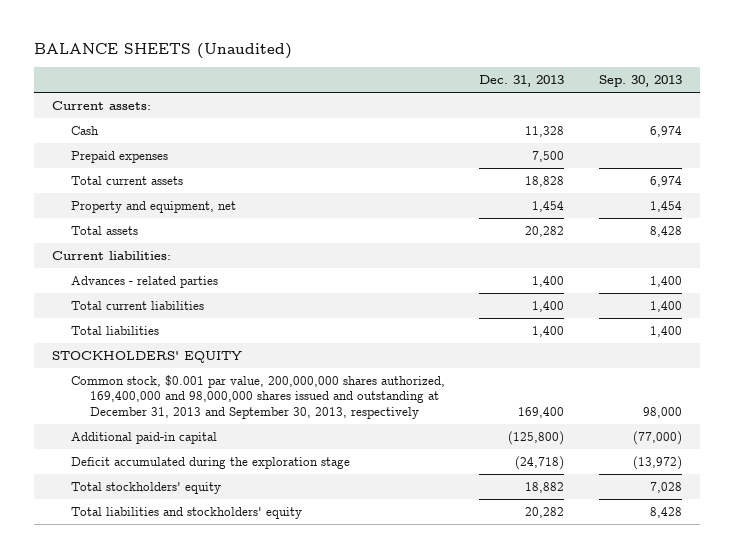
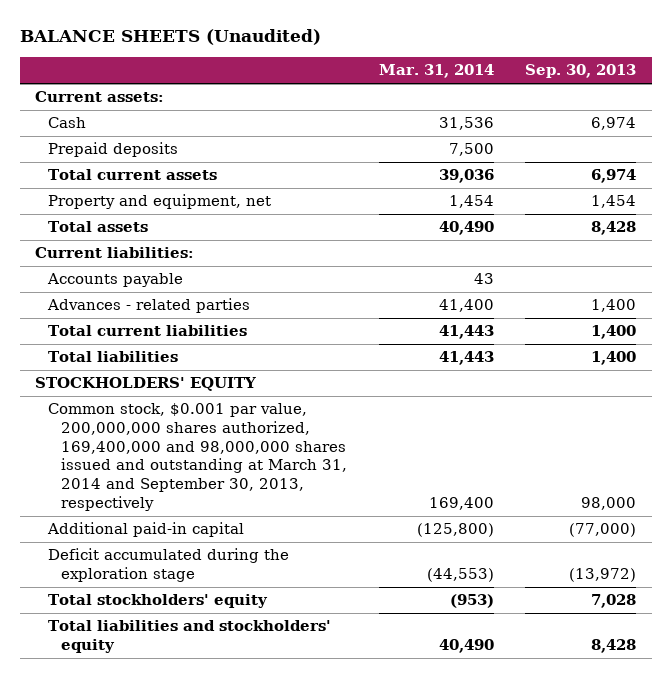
[479,75,565,88] Dec. 31, 2013 -> none
none -> [378,64,494,79] Mar. 31, 2014
[70,151,168,164] Prepaid expenses -> [48,142,179,158] Prepaid deposits
none -> [47,273,184,288] Accounts payable
[70,375,445,419] Common stock, $0.001 par value, 200,000,000 shares authorized, 169,400,000 and 98,000,000 shares issued and outstanding at December 31, 2013 and September 30, 2013, respectively -> [48,403,348,511] Common stock, $0.001 par value, 200,000,000 shares authorized, 169,400,000 and 98,000,000 shares issued and outstanding at March 31, 2014 and September 30, 2013, respectively

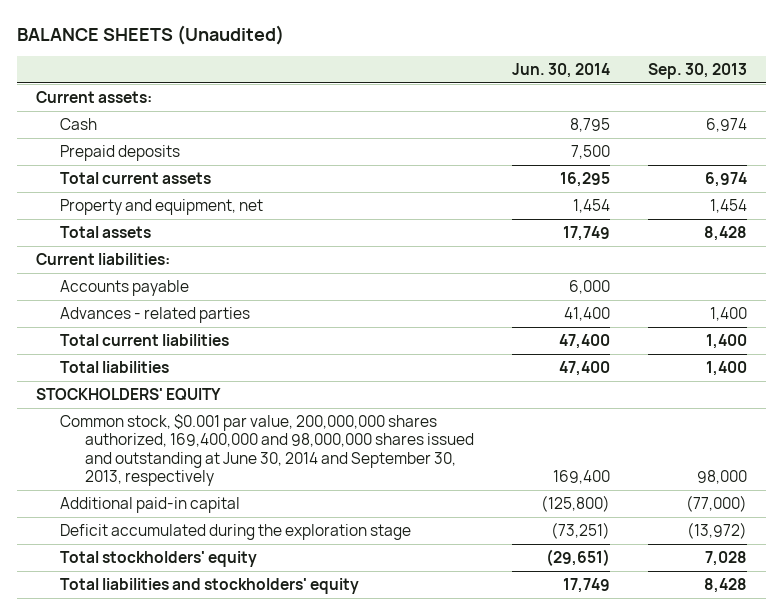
[378,64,494,79] Mar. 31, 2014 -> none
none -> [511,63,610,79] Jun. 30, 2014
[48,403,348,511] Common stock, $0.001 par value, 200,000,000 shares authorized, 169,400,000 and 98,000,000 shares issued and outstanding at March 31, 2014 and September 30, 2013, respectively -> [60,413,474,487] Common stock, $0.001 par value, 200,000,000 shares authorized, 169,400,000 and 98,000,000 shares issued and outstanding at June 30, 2014 and September 30, 2013, respectively

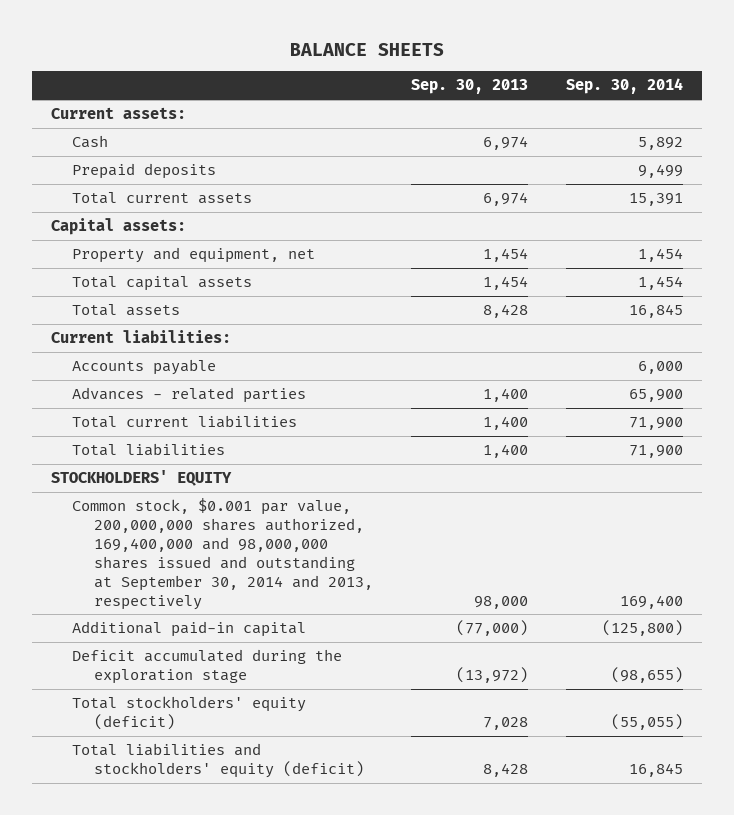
[16,24,284,45] BALANCE SHEETS (Unaudited) -> [290,42,445,56] BALANCE SHEETS
[511,63,610,79] Jun. 30, 2014 -> none
none -> [566,78,684,95] Sep. 30, 2014
none -> [51,218,187,236] Capital assets:
none -> [72,276,253,292] Total capital assets
[60,413,474,487] Common stock, $0.001 par value, 200,000,000 shares authorized, 169,400,000 and 98,000,000 shares issued and outstanding at June 30, 2014 and September 30, 2013, respectively -> [72,498,373,610] Common stock, $0.001 par value, 200,000,000 shares authorized, 169,400,000 and 98,000,000 shares issued and outstanding at September 30, 2014 and 2013, respectively
[60,550,258,567] Total stockholders' equity -> [72,696,307,731] Total stockholders' equity (deficit)
[60,577,360,594] Total liabilities and stockholders' equity -> [72,743,364,779] Total liabilities and stockholders' equity (deficit)

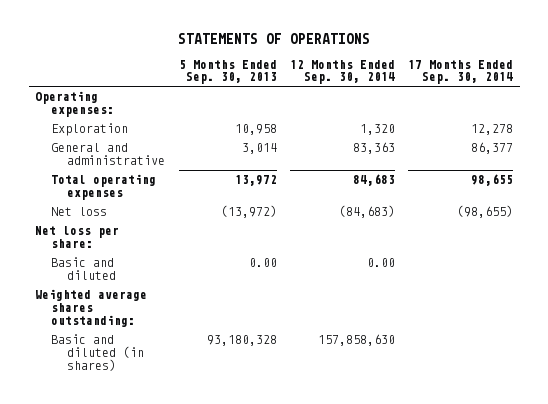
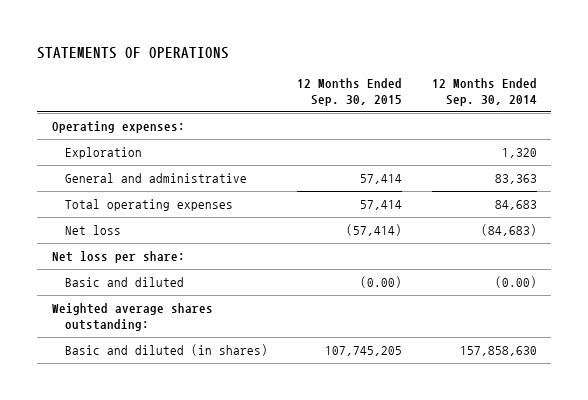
[178,59,277,85] 5 Months Ended Sep. 30, 2013 -> none
[408,59,514,85] 17 Months Ended Sep. 30, 2014 -> none
none -> [297,78,403,107] 12 Months Ended Sep. 30, 2015
[366,258,395,268] 0.00 -> [494,276,537,289] (0.00)

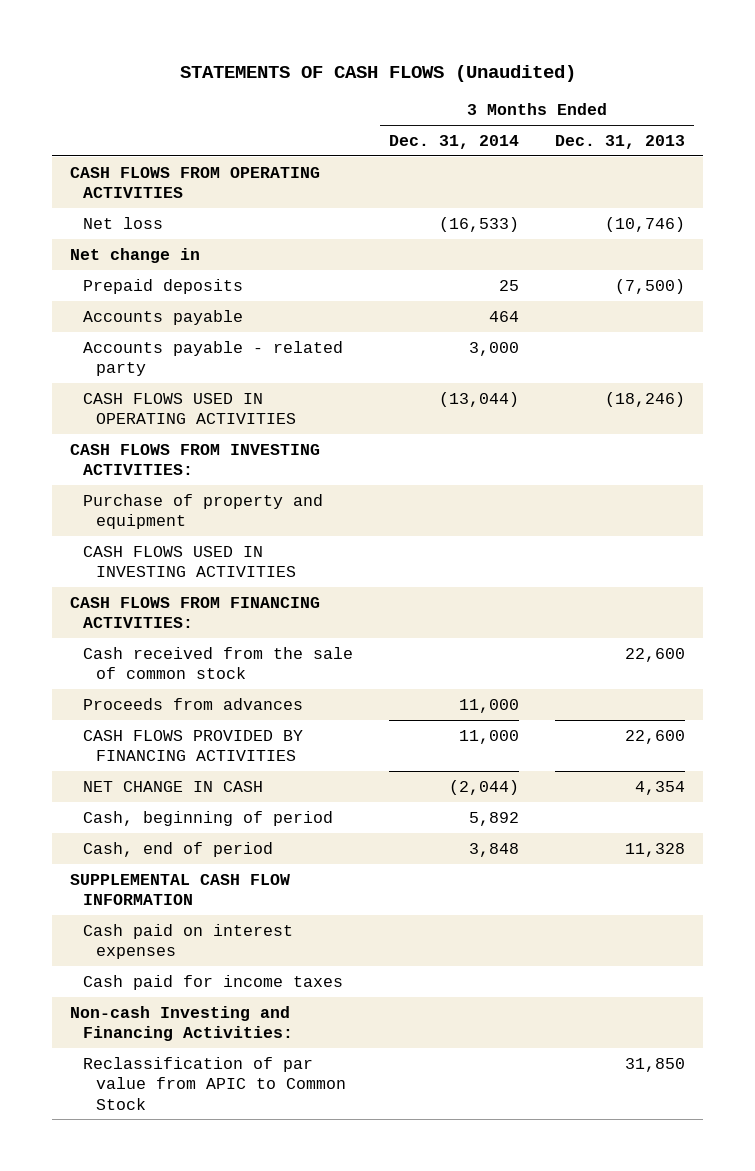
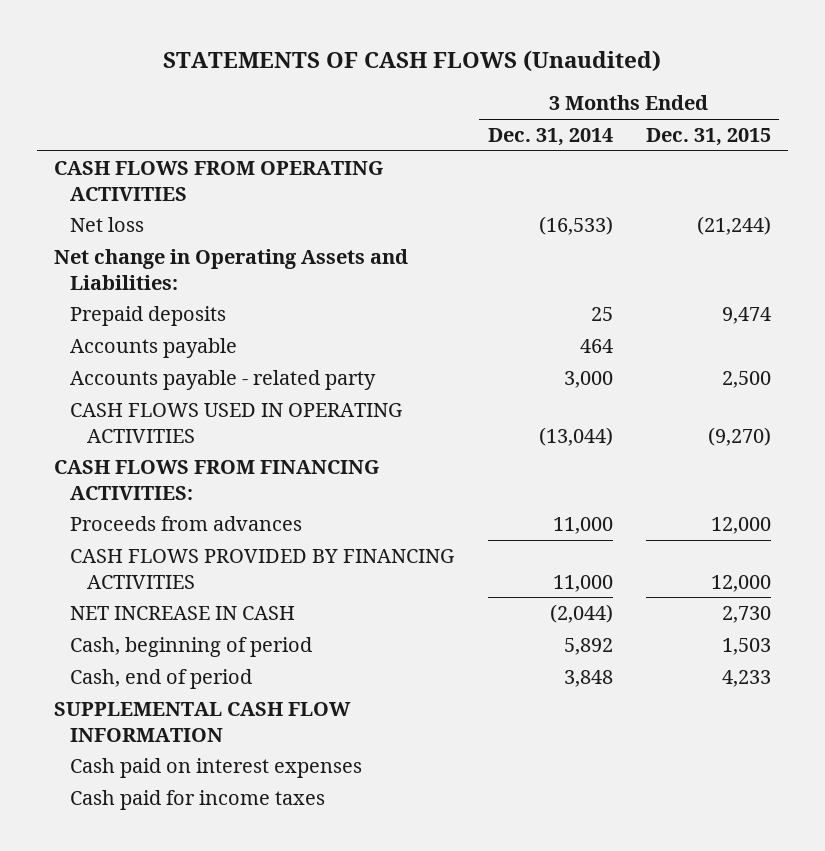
[555,134,686,149] Dec. 31, 2013 -> none
none -> [646,128,772,147] Dec. 31, 2015
[70,247,201,263] Net change in -> [53,248,408,290] Net change in Operating Assets and Liabilities:
[70,443,321,476] CASH FLOWS FROM INVESTING ACTIVITIES: -> none
[82,493,323,530] Purchase of property and equipment -> none
[82,545,296,578] CASH FLOWS USED IN INVESTING ACTIVITIES -> none
[82,646,353,680] Cash received from the sale of common stock -> none
[82,780,263,792] NET CHANGE IN CASH -> [70,605,296,620] NET INCREASE IN CASH
[70,1005,293,1042] Non-cash Investing and Financing Activities: -> none
[82,1056,346,1110] Reclassification of par value from APIC to Common Stock -> none

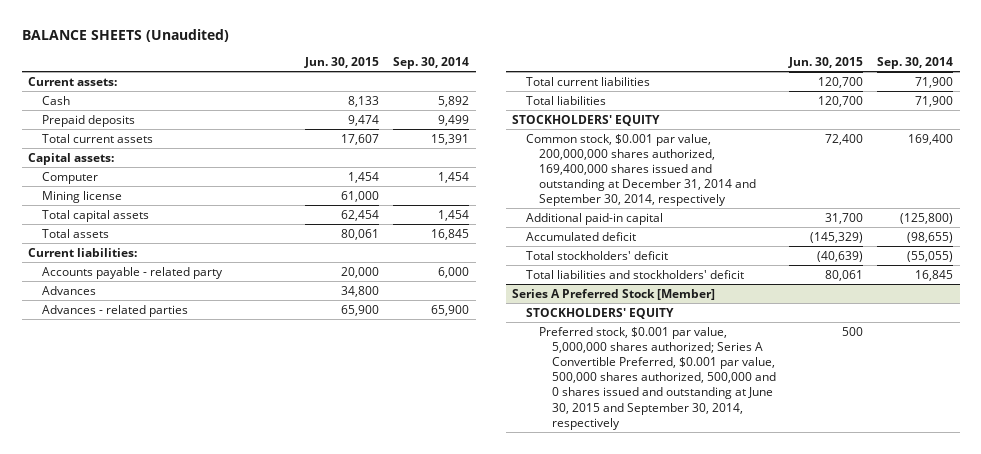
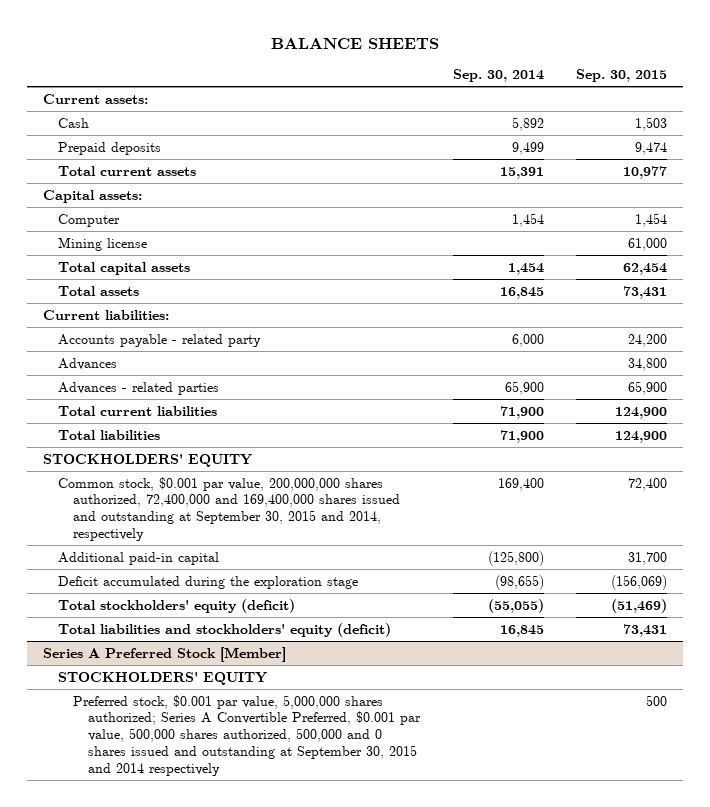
[21,29,229,43] BALANCE SHEETS (Unaudited) -> [271,37,440,49] BALANCE SHEETS
[304,56,380,68] Jun. 30, 2015 -> none
none -> [576,69,668,83] Sep. 30, 2015
[525,133,756,207] Common stock, $0.001 par value, 200,000,000 shares authorized, 169,400,000 shares issued and outstanding at December 31, 2014 and September 30, 2014, respectively -> [58,476,401,542] Common stock, $0.001 par value, 200,000,000 shares authorized, 72,400,000 and 169,400,000 shares issued and outstanding at September 30, 2015 and 2014, respectively
[525,231,636,241] Accumulated deficit -> [58,575,359,589] Deficit accumulated during the exploration stage
[525,250,668,260] Total stockholders' deficit -> [58,598,296,613] Total stockholders' equity (deficit)
[525,269,744,279] Total liabilities and stockholders' deficit -> [58,622,392,637] Total liabilities and stockholders' equity (deficit)
[538,326,776,430] Preferred stock, $0.001 par value, 5,000,000 shares authorized; Series A Convertible Preferred, $0.001 par value, 500,000 shares authorized, 500,000 and 0 shares issued and outstanding at June 30, 2015 and September 30, 2014, respectively -> [73,694,422,776] Preferred stock, $0.001 par value, 5,000,000 shares authorized; Series A Convertible Preferred, $0.001 par value, 500,000 shares authorized, 500,000 and 0 shares issued and outstanding at September 30, 2015 and 2014 respectively

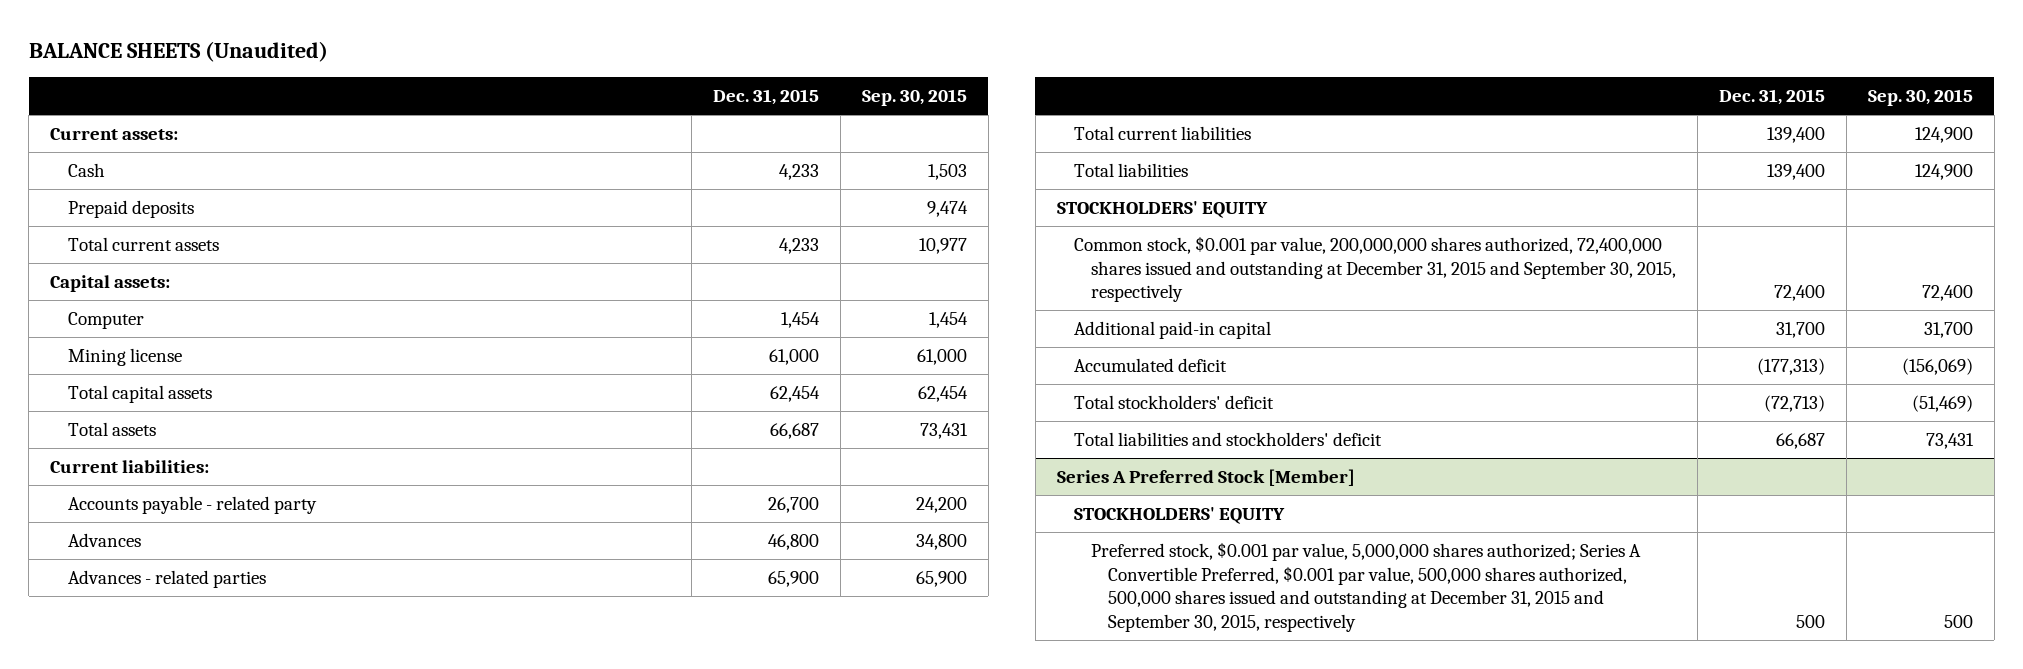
[271,37,440,49] BALANCE SHEETS -> [28,41,328,63] BALANCE SHEETS (Unaudited)
[452,69,544,83] Sep. 30, 2014 -> none
none -> [712,89,819,106] Dec. 31, 2015
[58,476,401,542] Common stock, $0.001 par value, 200,000,000 shares authorized, 72,400,000 and 169,400,000 shares issued and outstanding at September 30, 2015 and 2014, respectively -> [1073,236,1676,303] Common stock, $0.001 par value, 200,000,000 shares authorized, 72,400,000 shares issued and outstanding at December 31, 2015 and September 30, 2015, respectively
[58,575,359,589] Deficit accumulated during the exploration stage -> [1073,358,1227,373] Accumulated deficit
[58,598,296,613] Total stockholders' equity (deficit) -> [1073,395,1274,410] Total stockholders' deficit
[58,622,392,637] Total liabilities and stockholders' equity (deficit) -> [1073,432,1382,447] Total liabilities and stockholders' deficit
[73,694,422,776] Preferred stock, $0.001 par value, 5,000,000 shares authorized; Series A Convertible Preferred, $0.001 par value, 500,000 shares authorized, 500,000 and 0 shares issued and outstanding at September 30, 2015 and 2014 respectively -> [1090,542,1641,632] Preferred stock, $0.001 par value, 5,000,000 shares authorized; Series A Convertible Preferred, $0.001 par value, 500,000 shares authorized, 500,000 shares issued and outstanding at December 31, 2015 and September 30, 2015, respectively

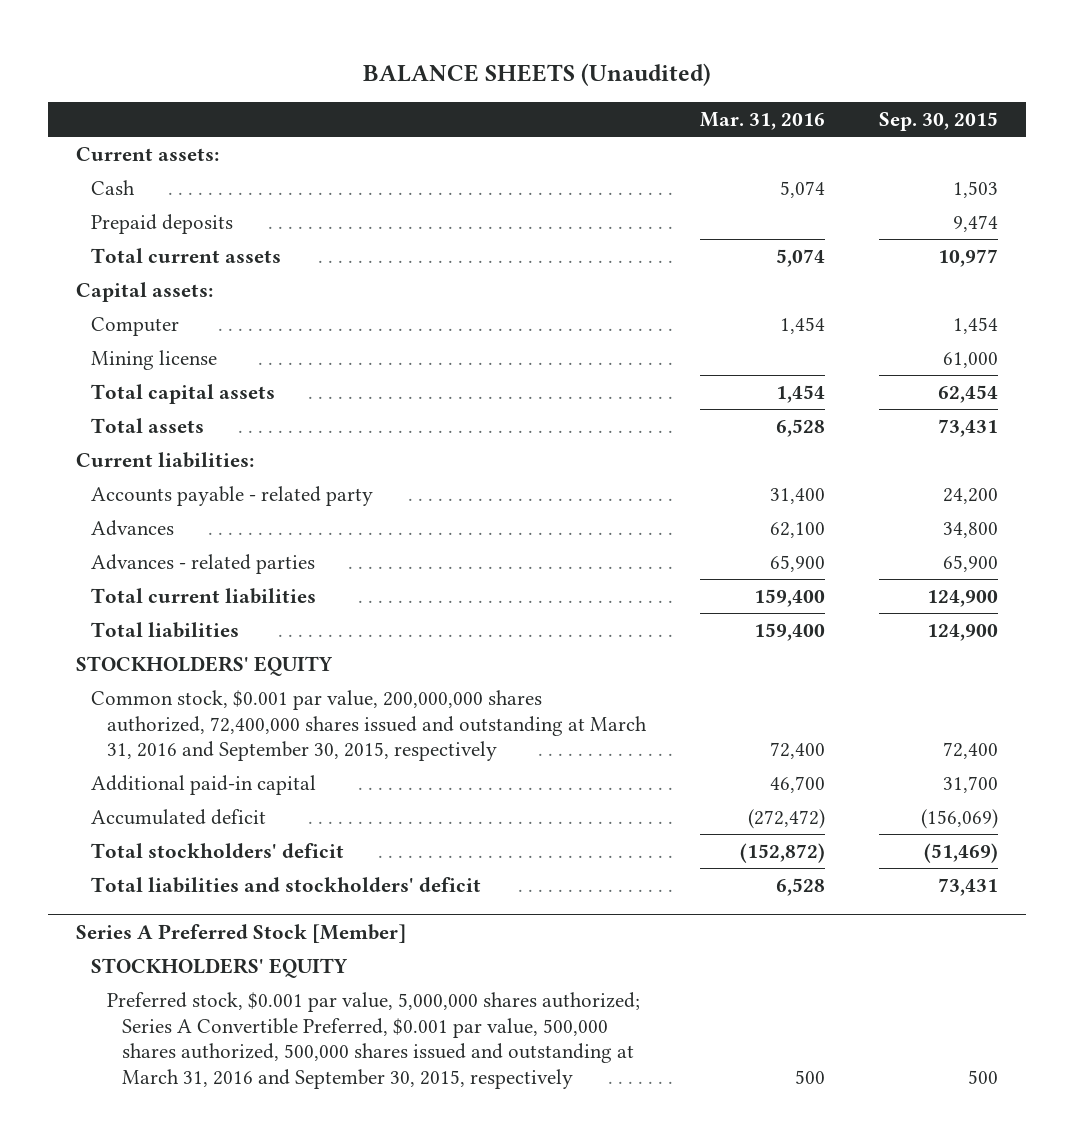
[712,89,819,106] Dec. 31, 2015 -> none
none -> [700,112,826,131] Mar. 31, 2016
[1073,236,1676,303] Common stock, $0.001 par value, 200,000,000 shares authorized, 72,400,000 shares issued and outstanding at December 31, 2015 and September 30, 2015, respectively -> [91,689,647,762] Common stock, $0.001 par value, 200,000,000 shares authorized, 72,400,000 shares issued and outstanding at March 31, 2016 and September 30, 2015, respectively
[1090,542,1641,632] Preferred stock, $0.001 par value, 5,000,000 shares authorized; Series A Convertible Preferred, $0.001 par value, 500,000 shares authorized, 500,000 shares issued and outstanding at December 31, 2015 and September 30, 2015, respectively -> [106,991,640,1089] Preferred stock, $0.001 par value, 5,000,000 shares authorized; Series A Convertible Preferred, $0.001 par value, 500,000 shares authorized, 500,000 shares issued and outstanding at March 31, 2016 and September 30, 2015, respectively

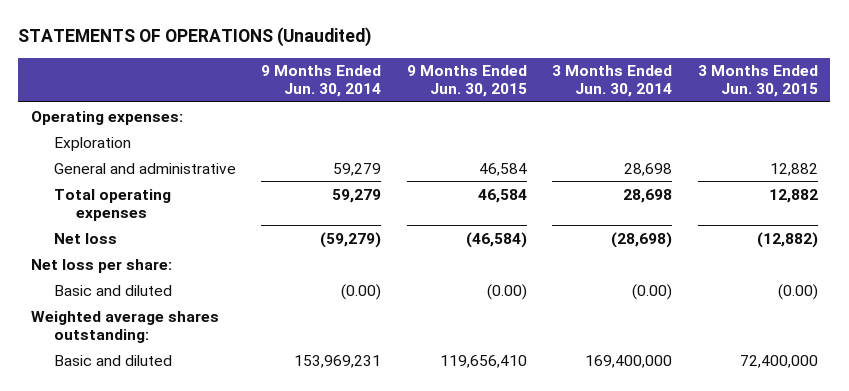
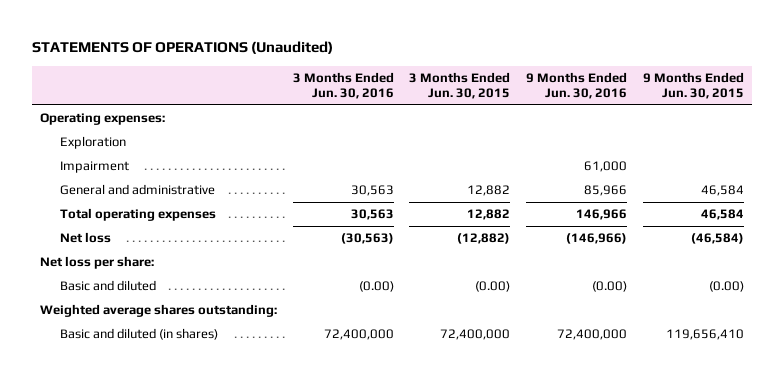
[261,65,382,98] 9 Months Ended Jun. 30, 2014 -> none
[552,65,673,98] 3 Months Ended Jun. 30, 2014 -> none
none -> [292,71,394,100] 3 Months Ended Jun. 30, 2016
none -> [526,71,628,100] 9 Months Ended Jun. 30, 2016
none -> [59,161,129,174] Impairment
[53,354,172,366] Basic and diluted -> [59,328,218,341] Basic and diluted (in shares)

